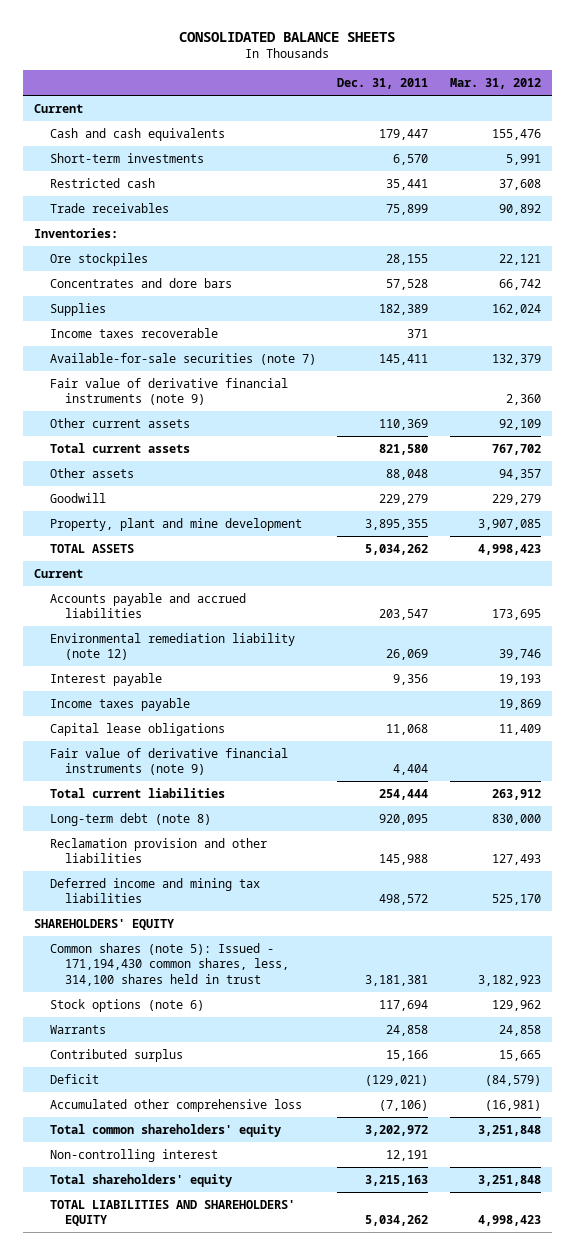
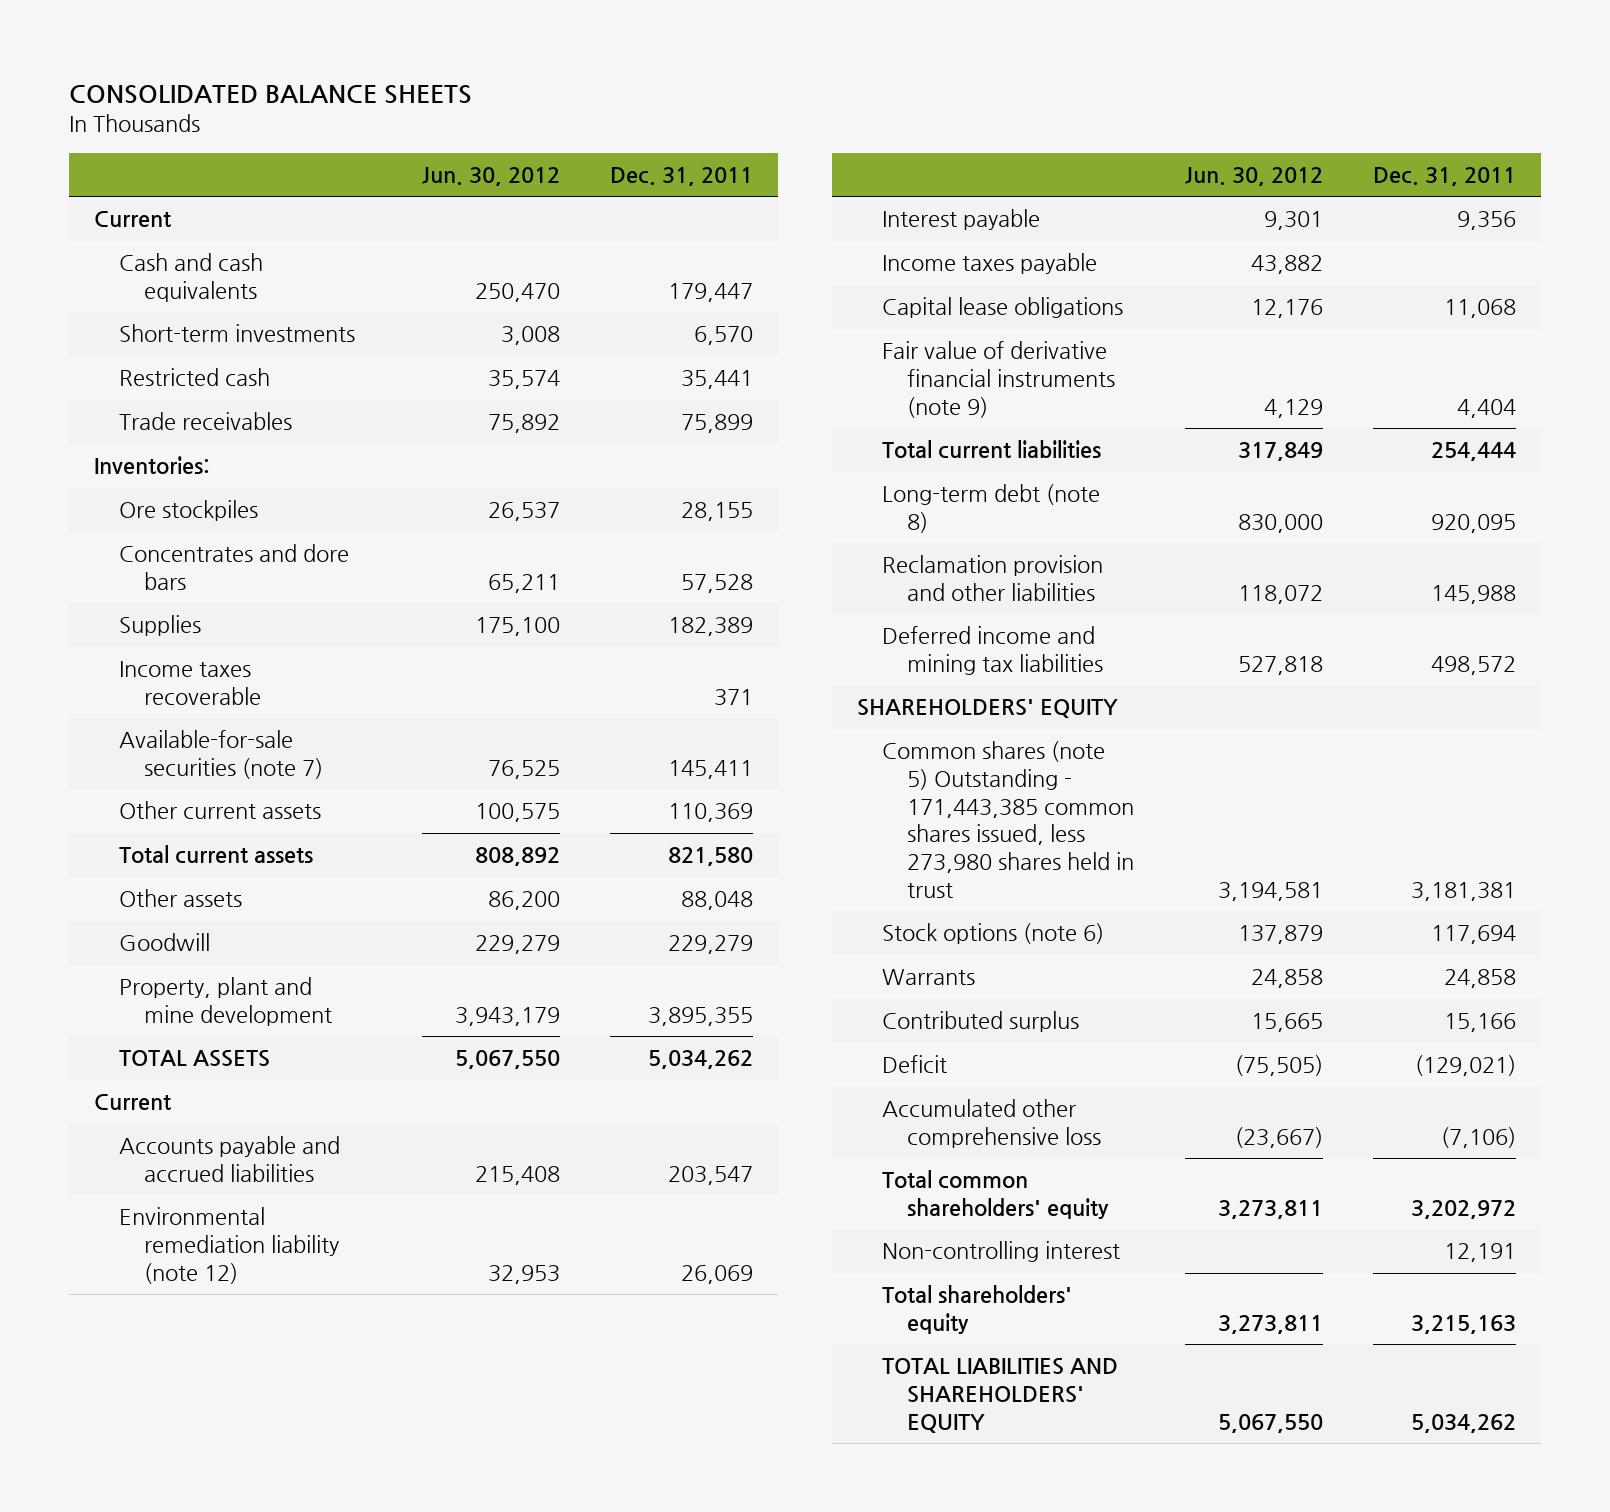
[449,77,541,89] Mar. 31, 2012 -> none
none -> [421,166,560,186] Jun. 30, 2012
[49,377,288,406] Fair value of derivative financial instruments (note 9) -> none
[49,942,290,986] Common shares (note 5): Issued - 171,194,430 common shares, less, 314,100 shares held in trust -> [882,741,1135,898] Common shares (note 5) Outstanding - 171,443,385 common shares issued, less 273,980 shares held in trust

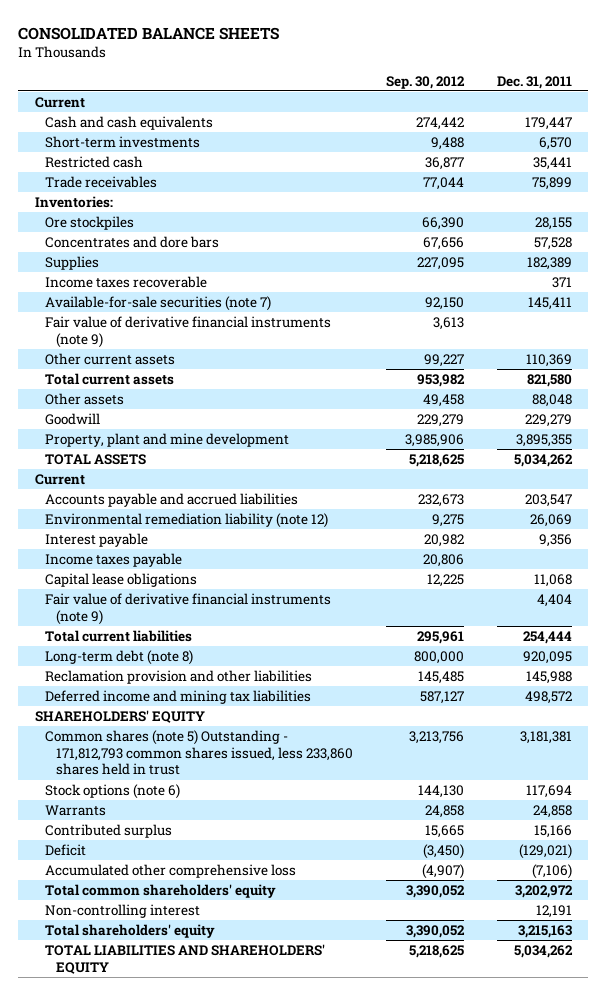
[421,166,560,186] Jun. 30, 2012 -> none
none -> [385,75,465,89] Sep. 30, 2012
none -> [45,315,332,348] Fair value of derivative financial instruments (note 9)
[882,741,1135,898] Common shares (note 5) Outstanding - 171,443,385 common shares issued, less 273,980 shares held in trust -> [45,729,353,776] Common shares (note 5) Outstanding - 171,812,793 common shares issued, less 233,860 shares held in trust

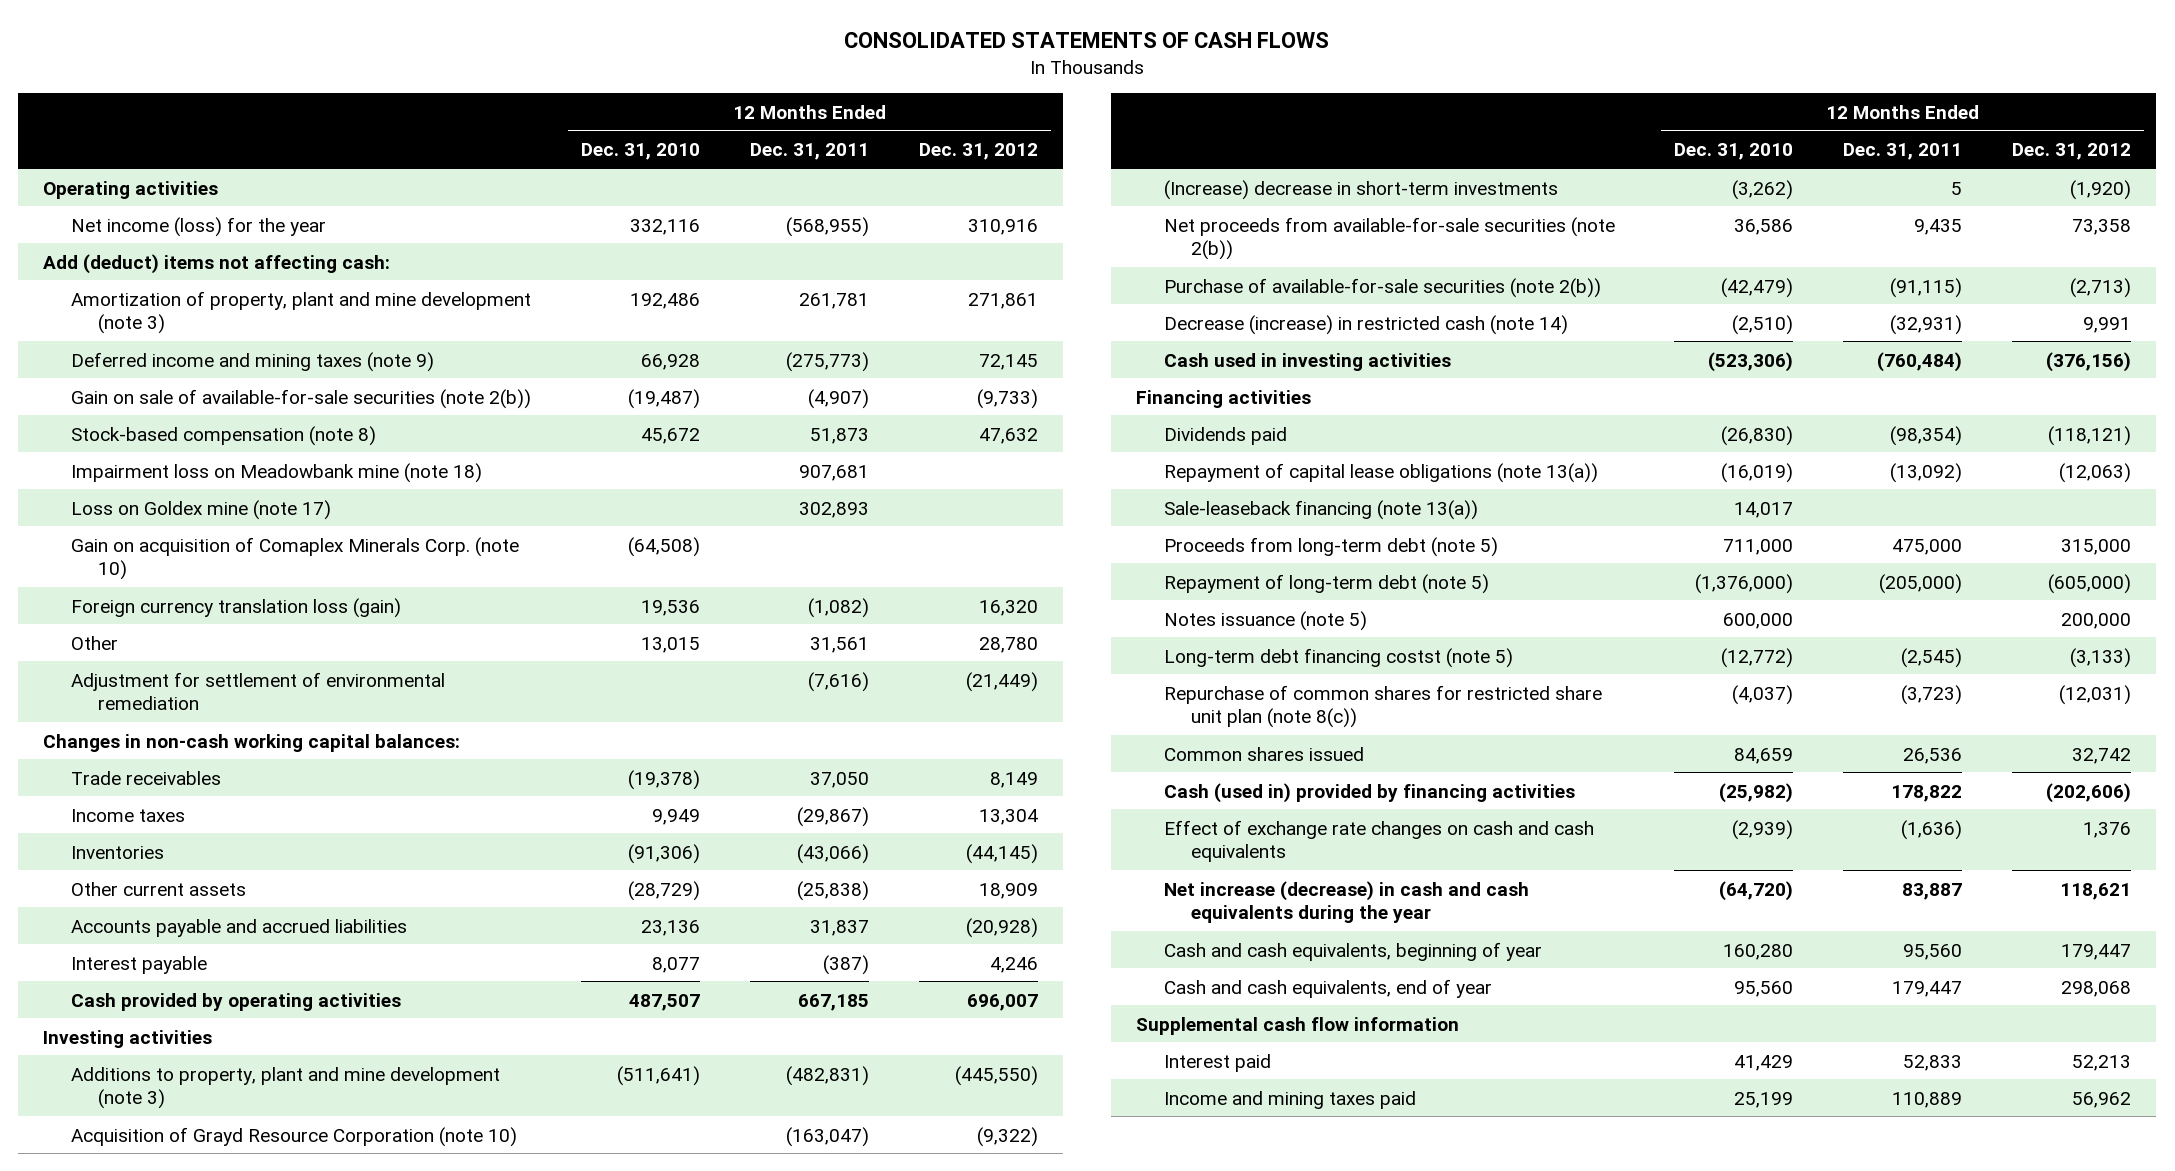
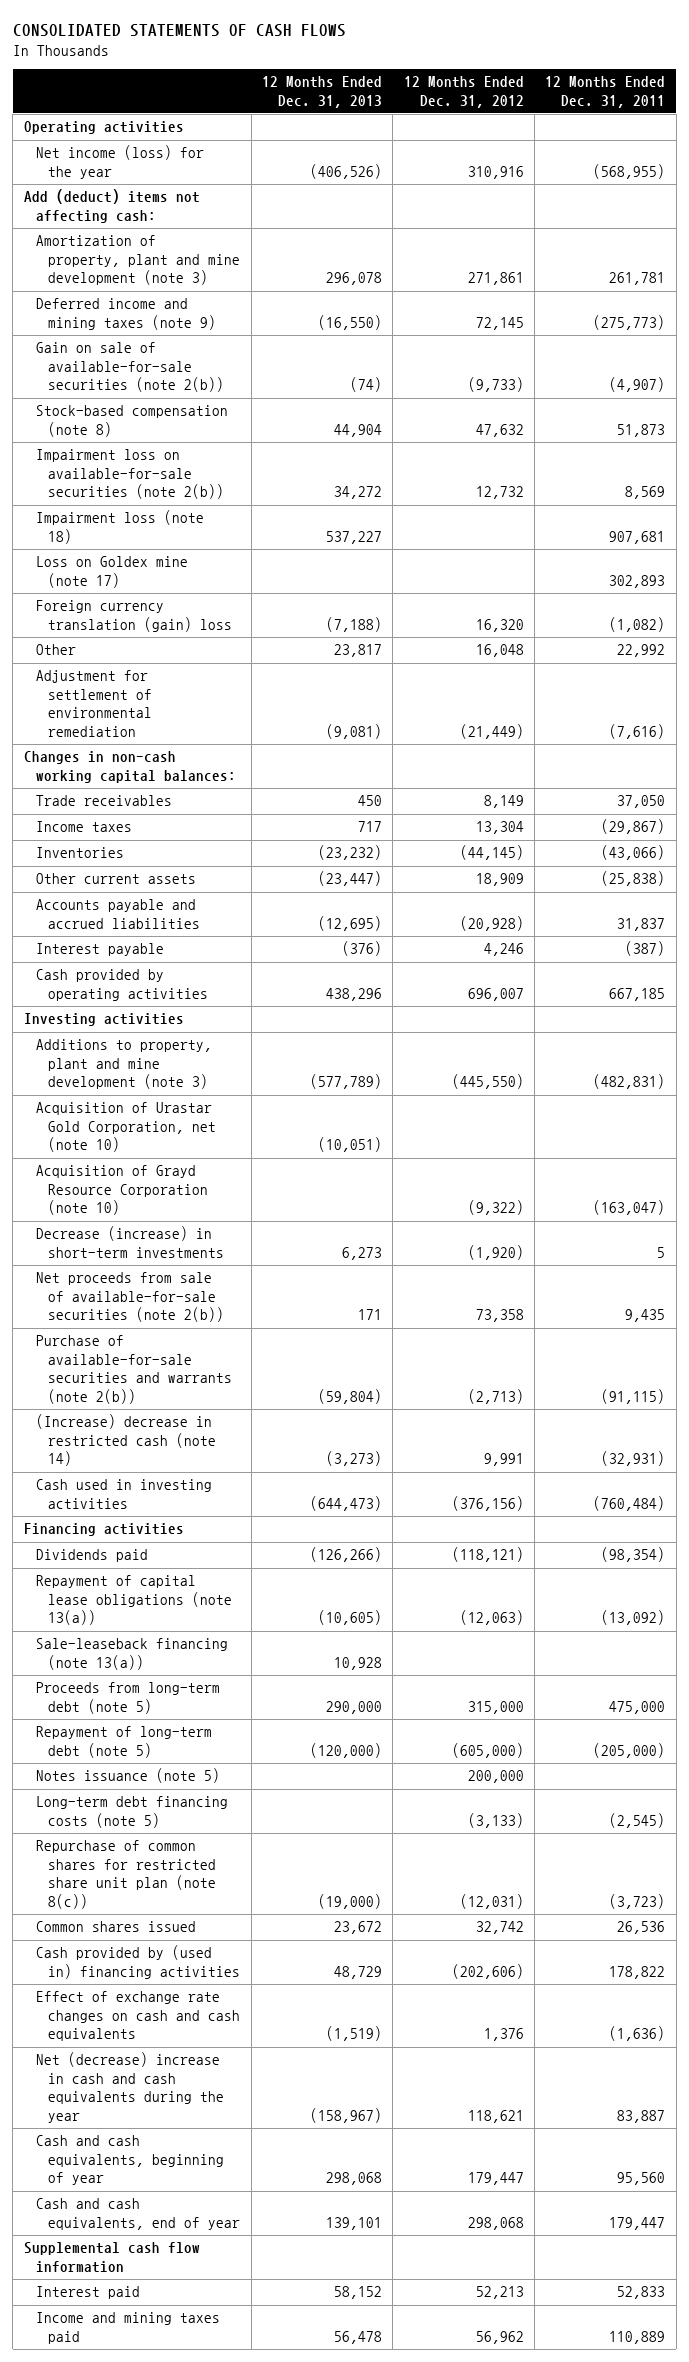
[580,143,700,161] Dec. 31, 2010 -> none
none -> [262,76,383,108] 12 Months Ended Dec. 31, 2013
none -> [36,449,225,500] Impairment loss on available-for-sale securities (note 2(b))
[70,462,482,483] Impairment loss on Meadowbank mine (note 18) -> [36,510,205,544] Impairment loss (note 18)
[70,536,519,580] Gain on acquisition of Comaplex Minerals Corp. (note 10) -> none
[70,597,401,618] Foreign currency translation loss (gain) -> [36,600,233,632] Foreign currency translation (gain) loss
[810,636,870,653] 31,561 -> [617,644,666,658] 22,992
[979,636,1039,653] 28,780 -> [475,644,524,658] 16,048
none -> [36,1102,217,1153] Acquisition of Urastar Gold Corporation, net (note 10)
[1163,179,1558,200] (Increase) decrease in short-term investments -> [36,1226,225,1258] Decrease (increase) in short-term investments
[1163,216,1615,260] Net proceeds from available-for-sale securities (note 2(b)) -> [36,1272,225,1323] Net proceeds from sale of available-for-sale securities (note 2(b))
[1163,277,1601,298] Purchase of available-for-sale securities (note 2(b)) -> [36,1335,233,1405] Purchase of available-for-sale securities and warrants (note 2(b))
[1163,314,1568,335] Decrease (increase) in restricted cash (note 14) -> [36,1414,217,1467] (Increase) decrease in restricted cash (note 14)
[1163,647,1513,668] Long-term debt financing costst (note 5) -> [36,1796,229,1828] Long-term debt financing costs (note 5)
[1163,782,1575,803] Cash (used in) provided by financing activities -> [36,1945,241,1979] Cash provided by (used in) financing activities
[1163,880,1529,923] Net increase (decrease) in cash and cash equivalents during the year -> [36,2052,225,2124] Net (decrease) increase in cash and cash equivalents during the year

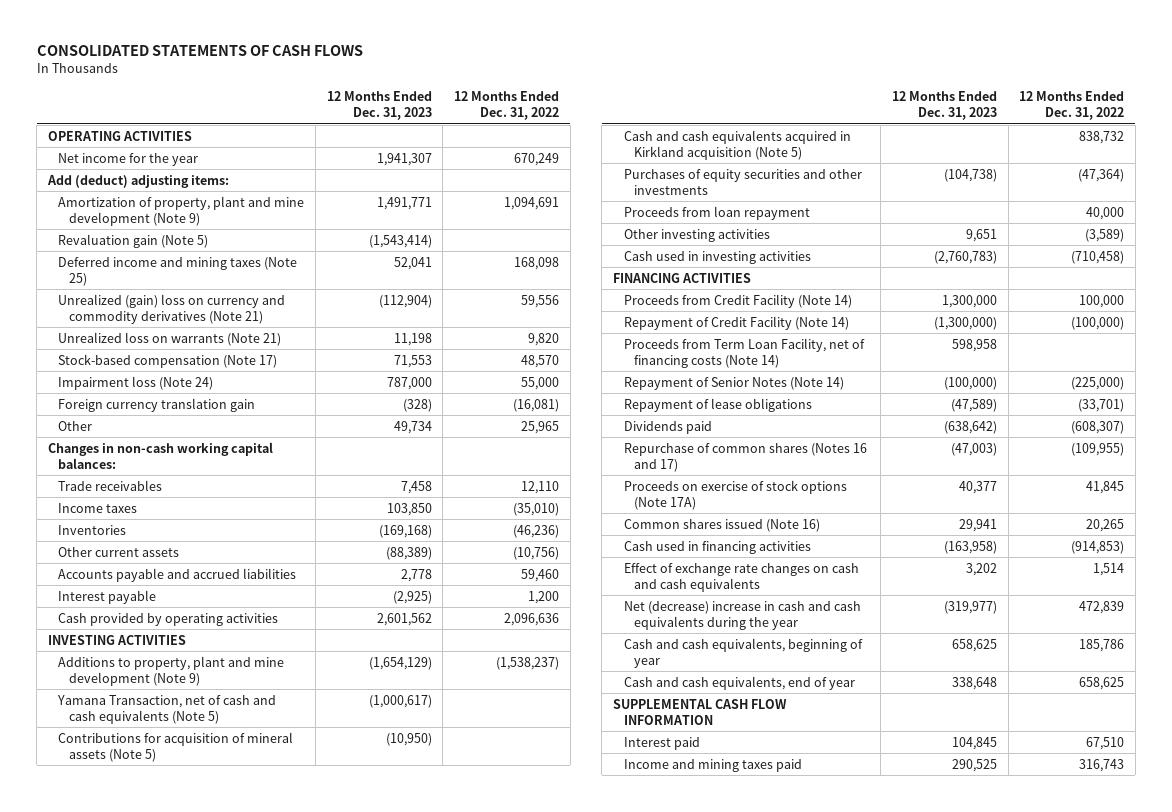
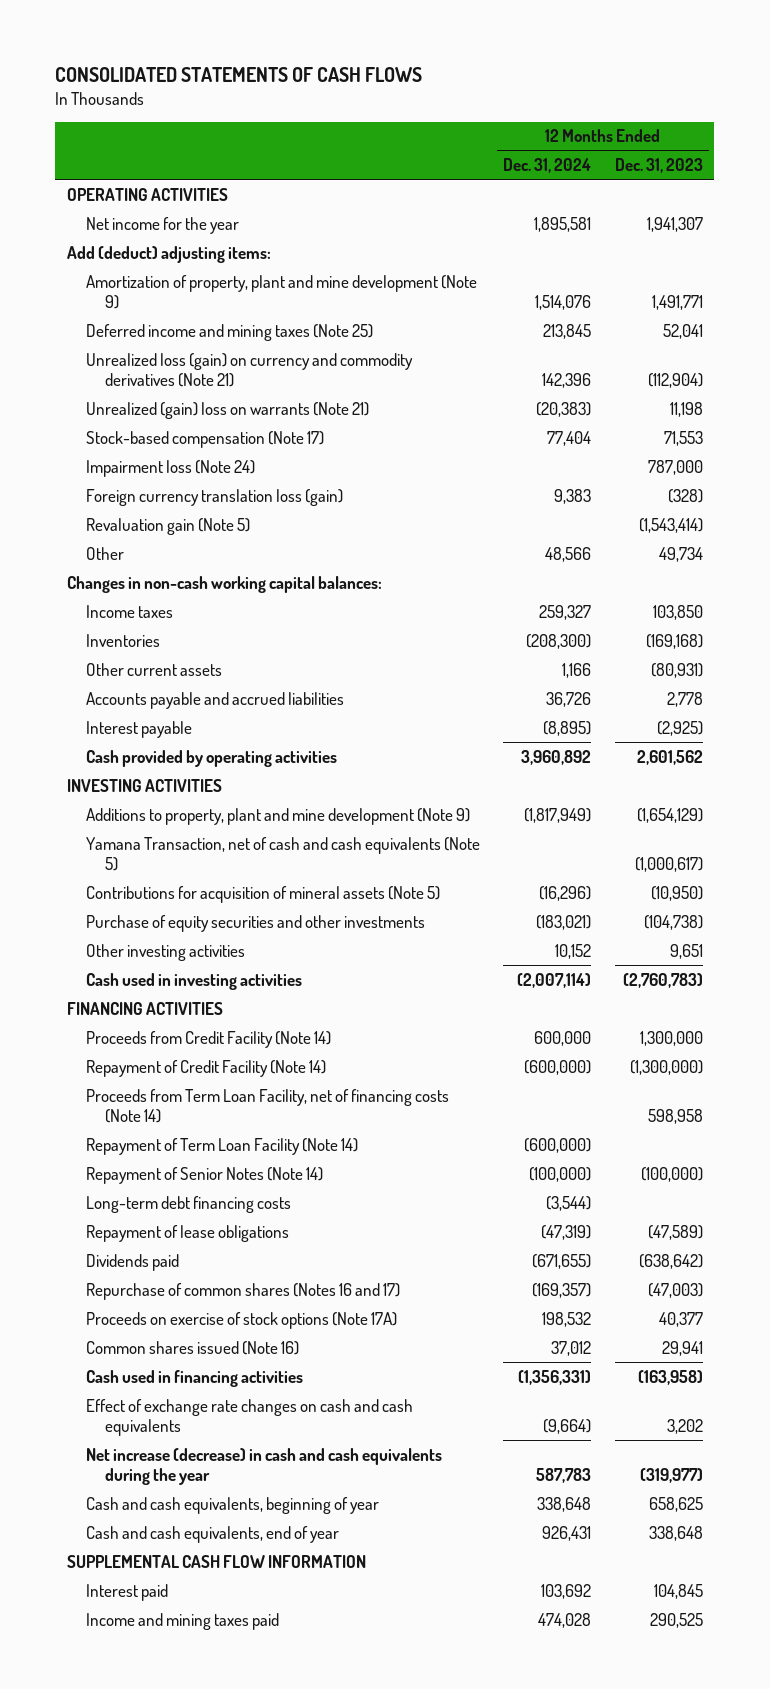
[454,91,560,121] 12 Months Ended Dec. 31, 2022 -> none
none -> [503,158,592,174] Dec. 31, 2024
[58,293,286,324] Unrealized (gain) loss on currency and commodity derivatives (Note 21) -> [85,352,413,387] Unrealized loss (gain) on currency and commodity derivatives (Note 21)
[58,331,282,346] Unrealized loss on warrants (Note 21) -> [85,401,369,419] Unrealized (gain) loss on warrants (Note 21)
[58,397,256,412] Foreign currency translation gain -> [85,488,343,506] Foreign currency translation loss (gain)
[58,233,209,248] Revaluation gain (Note 5) -> [85,517,250,535] Revaluation gain (Note 5)
[58,479,163,491] Trade receivables -> none
[385,546,432,560] (88,389) -> [650,662,703,678] (80,931)
[623,129,851,160] Cash and cash equivalents acquired in Kirkland acquisition (Note 5) -> none
[623,205,810,220] Proceeds from loan repayment -> none
[623,168,862,195] Purchases of equity securities and other investments -> [85,914,425,932] Purchase of equity securities and other investments
none -> [85,1137,358,1155] Repayment of Term Loan Facility (Note 14)
none -> [85,1195,291,1213] Long-term debt financing costs
[623,600,861,630] Net (decrease) increase in cash and cash equivalents during the year -> [85,1447,442,1485] Net increase (decrease) in cash and cash equivalents during the year

